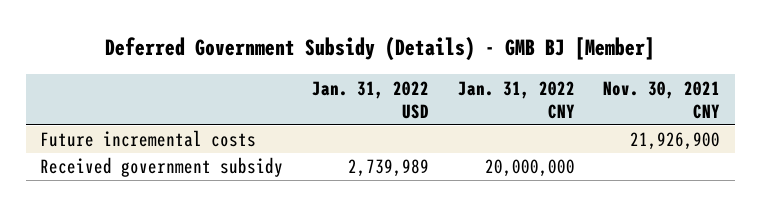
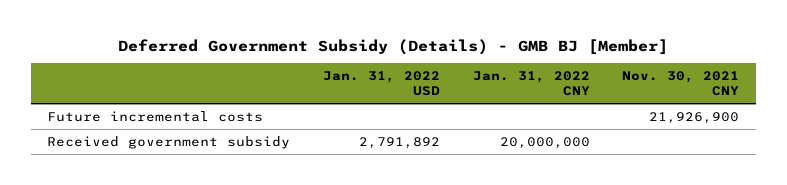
[348,159,430,178] 2,739,989 -> [358,136,440,149] 2,791,892

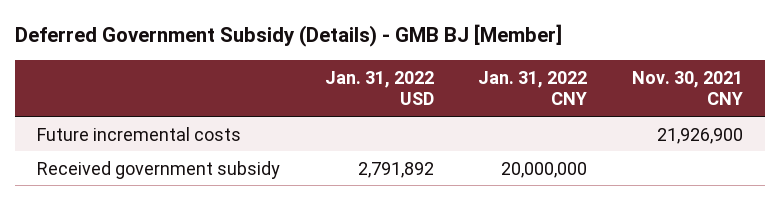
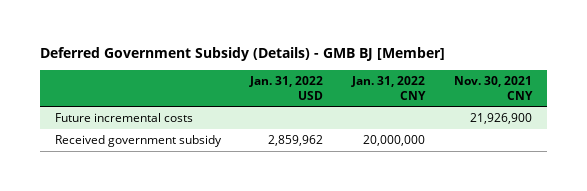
[357,161,434,178] 2,791,892 -> [268,135,324,147] 2,859,962

